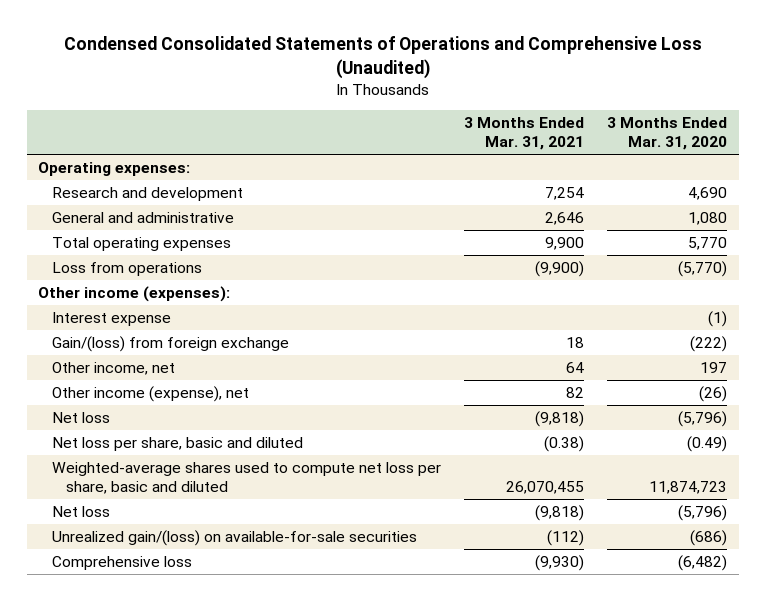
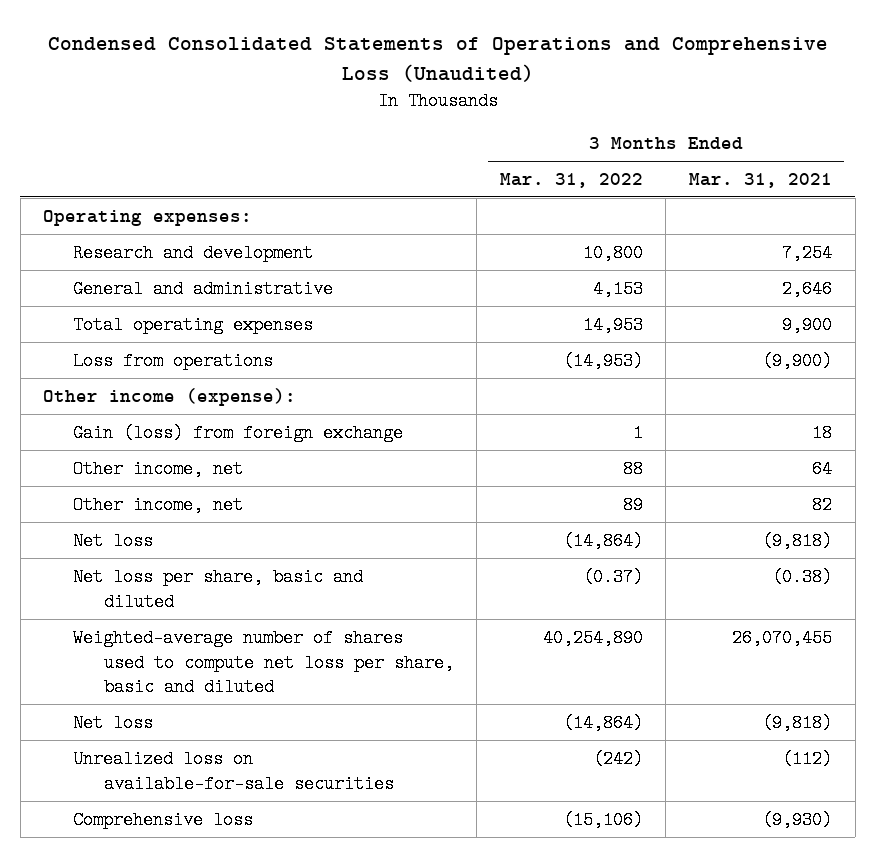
[607,116,728,151] 3 Months Ended Mar. 31, 2020 -> none
none -> [499,172,643,188] Mar. 31, 2022
[52,311,172,326] Interest expense -> none
[38,285,231,302] Other income (expenses): -> [43,387,297,406] Other income (expense):
[52,335,290,352] Gain/(loss) from foreign exchange -> [73,423,404,442] Gain (loss) from foreign exchange
[52,385,250,402] Other income (expense), net -> [73,495,244,514] Other income, net
[52,461,442,495] Weighted-average shares used to compute net loss per share, basic and diluted -> [73,628,454,697] Weighted-average number of shares used to compute net loss per share, basic and diluted
[52,529,418,546] Unrealized gain/(loss) on available-for-sale securities -> [73,749,394,793] Unrealized loss on available-for-sale securities

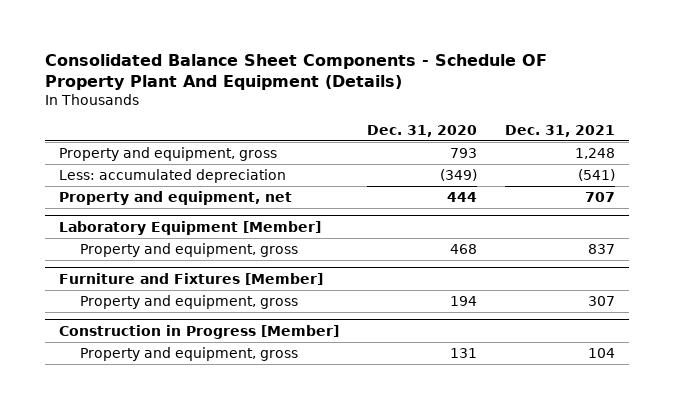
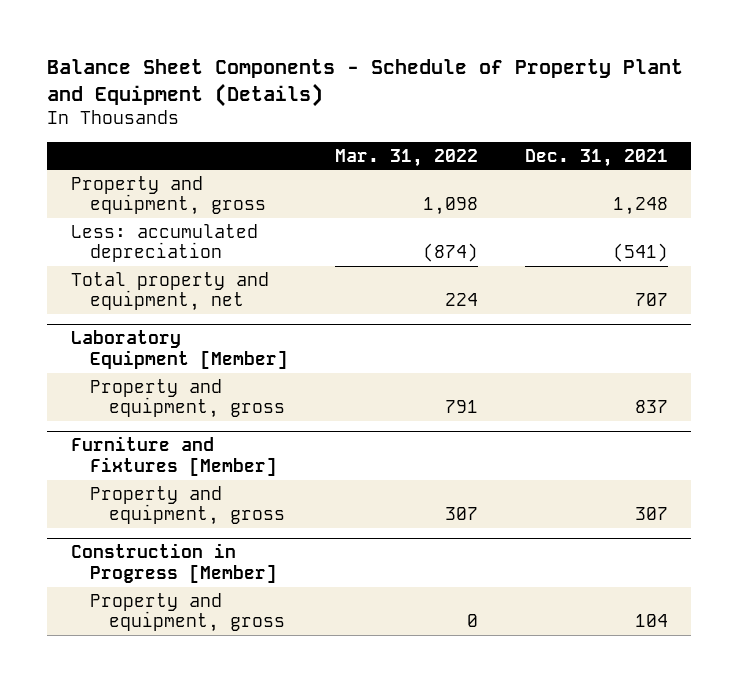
[44,53,547,90] Consolidated Balance Sheet Components - Schedule OF Property Plant And Equipment (Details) -> [47,59,684,107] Balance Sheet Components - Schedule of Property Plant and Equipment (Details)
[366,124,477,137] Dec. 31, 2020 -> none
none -> [334,148,478,167] Mar. 31, 2022
[58,191,292,206] Property and equipment, net -> [70,271,269,312] Total property and equipment, net

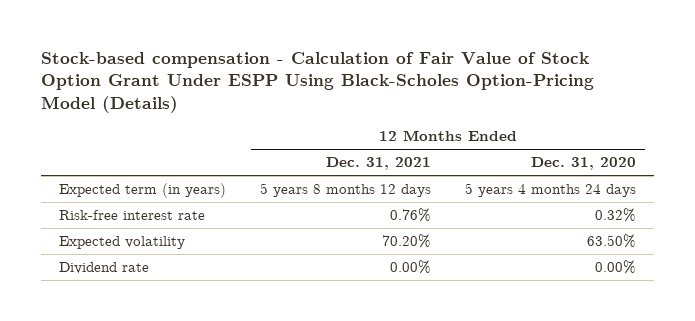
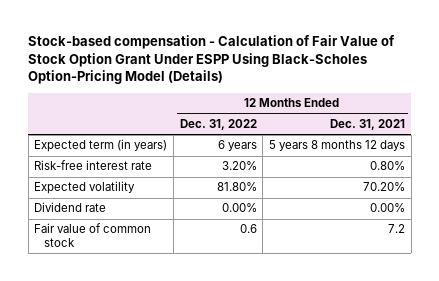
[531,157,637,171] Dec. 31, 2020 -> none
none -> [179,118,257,130] Dec. 31, 2022
[389,208,431,223] 0.76% -> [370,161,406,171] 0.80%
none -> [34,223,152,247] Fair value of common stock

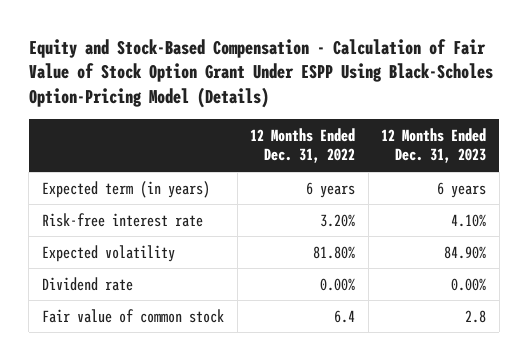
[28,34,396,85] Stock-based compensation - Calculation of Fair Value of Stock Option Grant Under ESPP Using Black-Scholes Option-Pricing Model (Details) -> [28,38,493,109] Equity and Stock-Based Compensation - Calculation of Fair Value of Stock Option Grant Under ESPP Using Black-Scholes Option-Pricing Model (Details)
[330,118,406,130] Dec. 31, 2021 -> none
none -> [381,127,487,164] 12 Months Ended Dec. 31, 2023
[239,224,257,234] 0.6 -> [334,309,356,323] 6.4

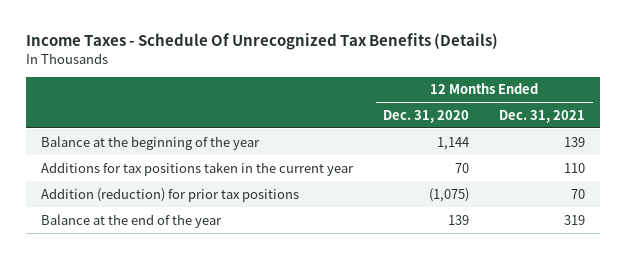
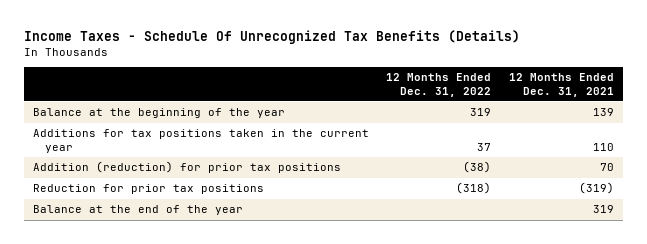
[383,109,470,123] Dec. 31, 2020 -> none
none -> [386,73,492,97] 12 Months Ended Dec. 31, 2022
none -> [32,184,264,195] Reduction for prior tax positions

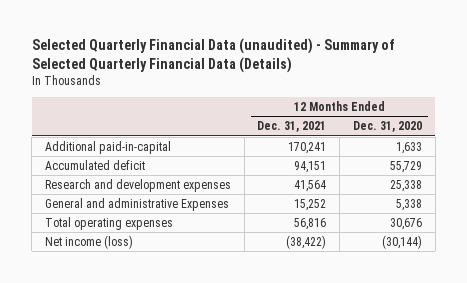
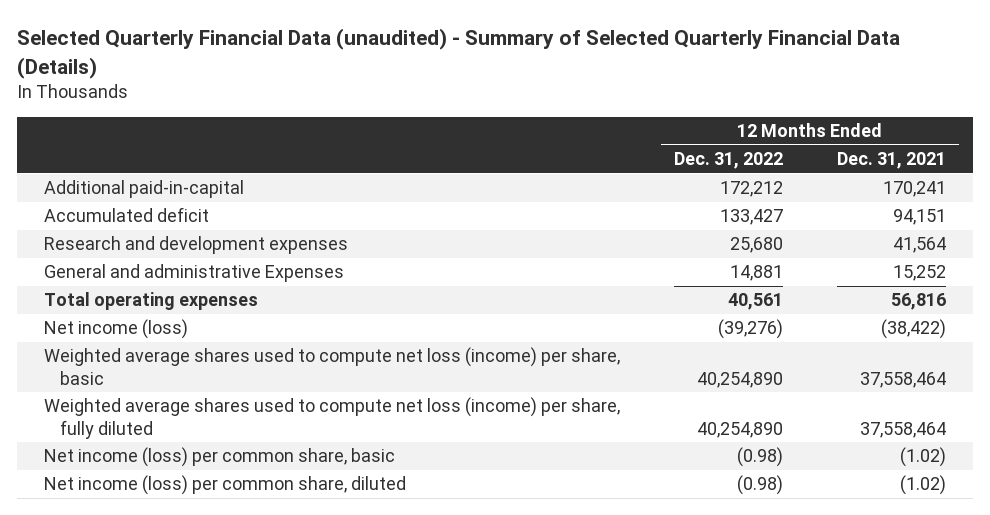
[352,121,422,133] Dec. 31, 2020 -> none
none -> [674,152,784,170] Dec. 31, 2022
none -> [44,347,621,385] Weighted average shares used to compute net loss (income) per share, basic
none -> [44,397,621,439] Weighted average shares used to compute net loss (income) per share, fully diluted
none -> [44,447,396,468] Net income (loss) per common share, basic
none -> [44,475,407,496] Net income (loss) per common share, diluted

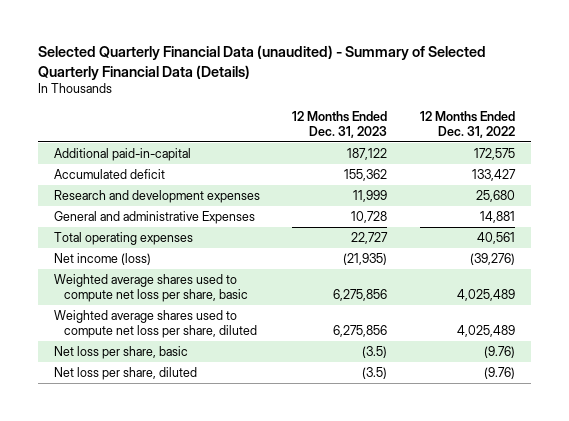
[836,152,946,170] Dec. 31, 2021 -> none
none -> [292,110,388,138] 12 Months Ended Dec. 31, 2023
[720,181,784,198] 172,212 -> [473,147,515,160] 172,575
[44,347,621,385] Weighted average shares used to compute net loss (income) per share, basic -> [54,273,249,303] Weighted average shares used to compute net loss per share, basic
[697,371,784,388] 40,254,890 -> [456,289,515,302] 4,025,489
[44,397,621,439] Weighted average shares used to compute net loss (income) per share, fully diluted -> [54,309,258,339] Weighted average shares used to compute net loss per share, diluted
[697,421,784,438] 40,254,890 -> [456,325,515,338] 4,025,489
[44,447,396,468] Net income (loss) per common share, basic -> [54,345,189,359] Net loss per share, basic
[737,447,784,468] (0.98) -> [483,345,515,358] (9.76)
[44,475,407,496] Net income (loss) per common share, diluted -> [54,366,198,380] Net loss per share, diluted
[737,475,784,496] (0.98) -> [483,366,515,379] (9.76)

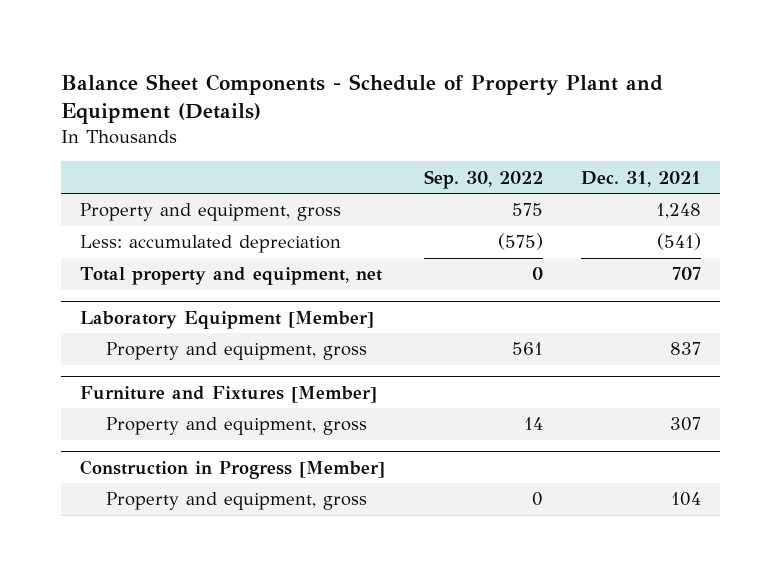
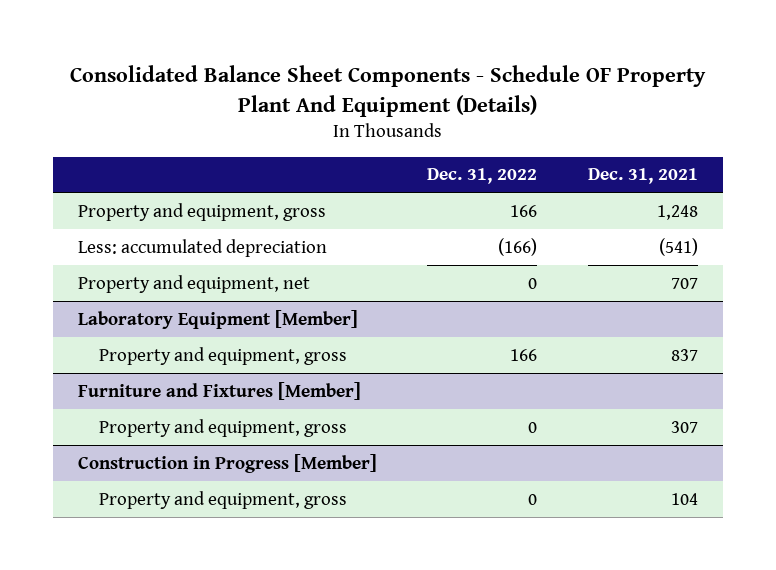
[61,73,664,125] Balance Sheet Components - Schedule of Property Plant and Equipment (Details) -> [69,65,706,117] Consolidated Balance Sheet Components - Schedule OF Property Plant And Equipment (Details)
[423,169,543,189] Sep. 30, 2022 -> none
none -> [427,168,538,185] Dec. 31, 2022
[80,267,383,286] Total property and equipment, net -> [77,274,310,293] Property and equipment, net

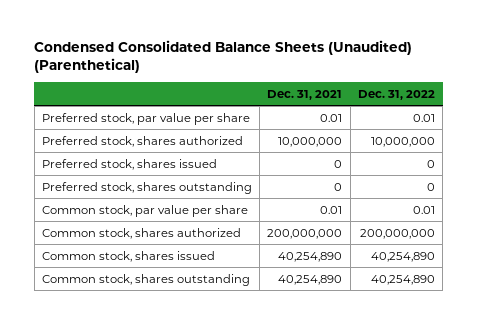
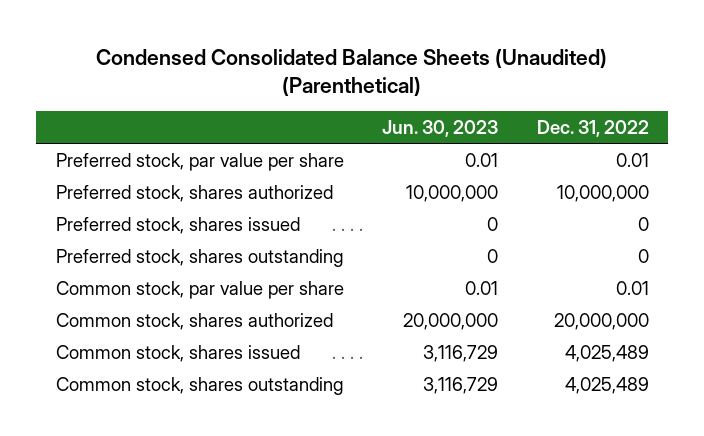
[267,89,343,100] Dec. 31, 2021 -> none
none -> [382,119,499,137] Jun. 30, 2023
[359,228,435,239] 200,000,000 -> [553,312,649,330] 20,000,000
[370,251,435,262] 40,254,890 -> [564,344,649,362] 4,025,489
[370,274,435,285] 40,254,890 -> [564,376,649,394] 4,025,489

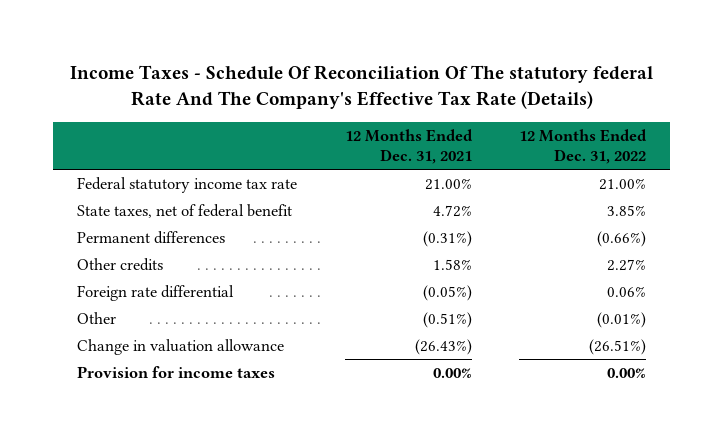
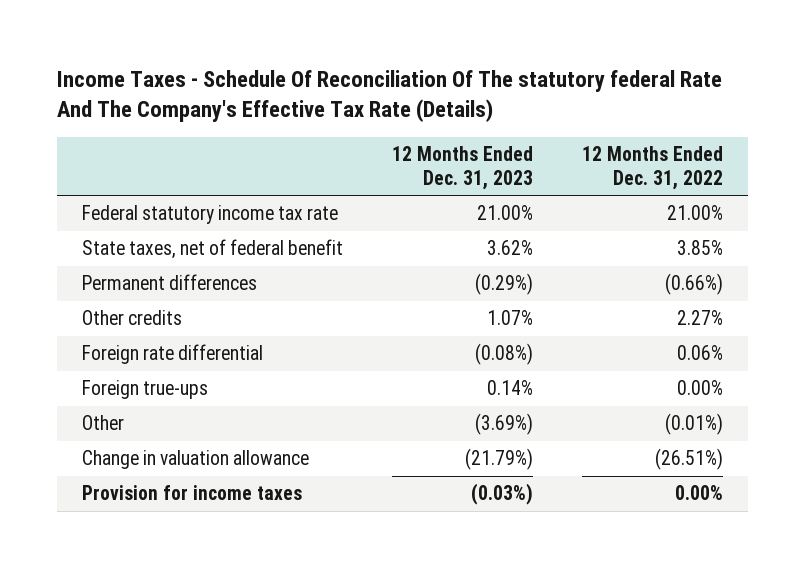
[344,129,473,165] 12 Months Ended Dec. 31, 2021 -> none
none -> [391,145,533,190] 12 Months Ended Dec. 31, 2023
none -> [81,380,208,400] Foreign true-ups

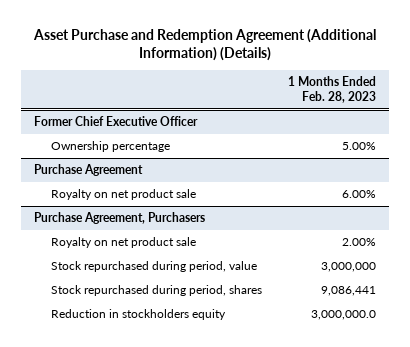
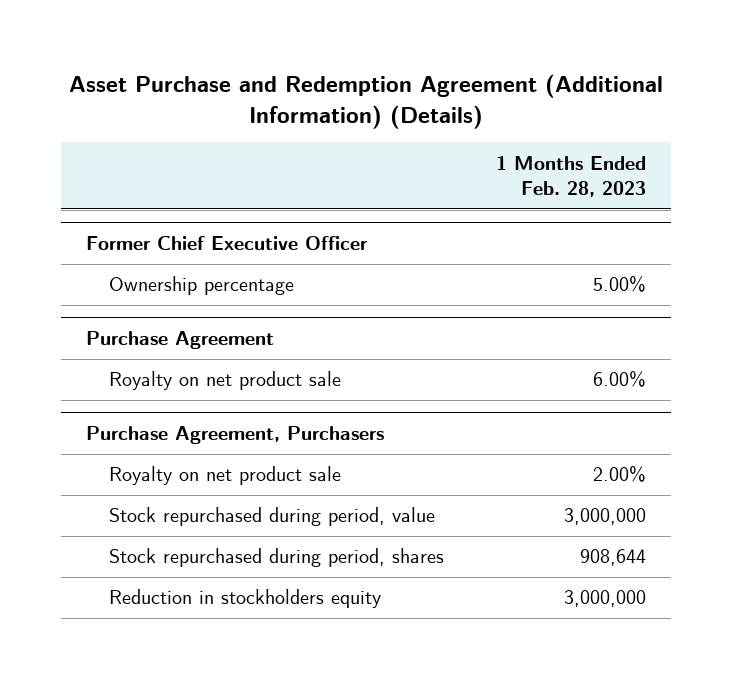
[320,286,376,297] 9,086,441 -> [579,549,646,567] 908,644
[310,310,376,321] 3,000,000.0 -> [563,590,646,608] 3,000,000

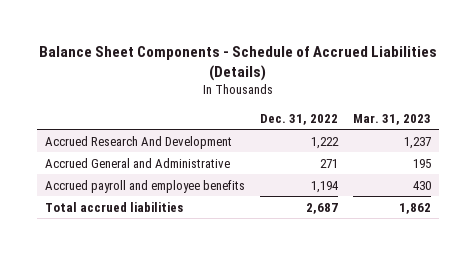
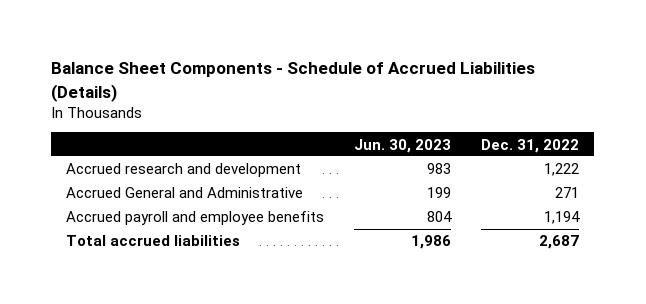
[353,113,432,125] Mar. 31, 2023 -> none
none -> [354,138,452,153] Jun. 30, 2023
[44,135,232,149] Accrued Research And Development -> [66,163,302,178] Accrued research and development

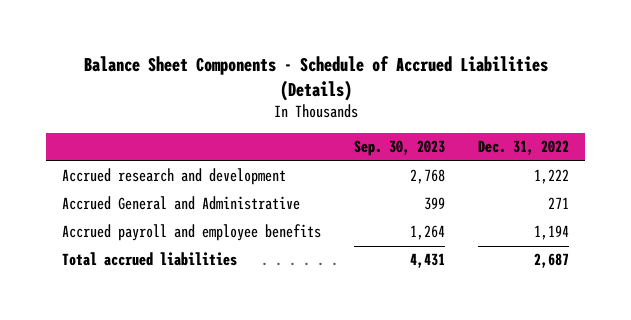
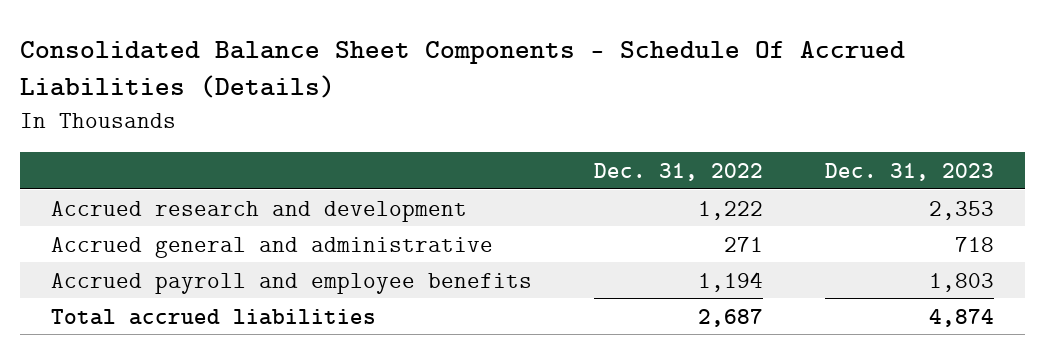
[83,55,548,101] Balance Sheet Components - Schedule of Accrued Liabilities (Details) -> [20,40,906,99] Consolidated Balance Sheet Components - Schedule Of Accrued Liabilities (Details)
[354,140,446,157] Sep. 30, 2023 -> none
none -> [825,162,995,181] Dec. 31, 2023
[62,196,301,211] Accrued General and Administrative -> [51,236,494,258] Accrued general and administrative

